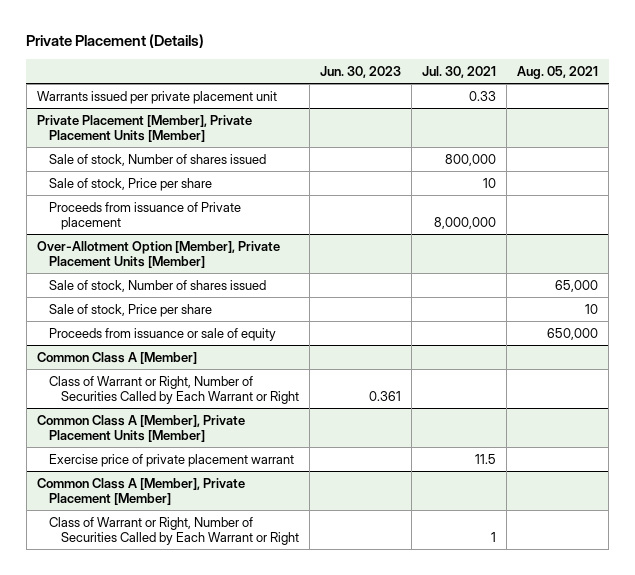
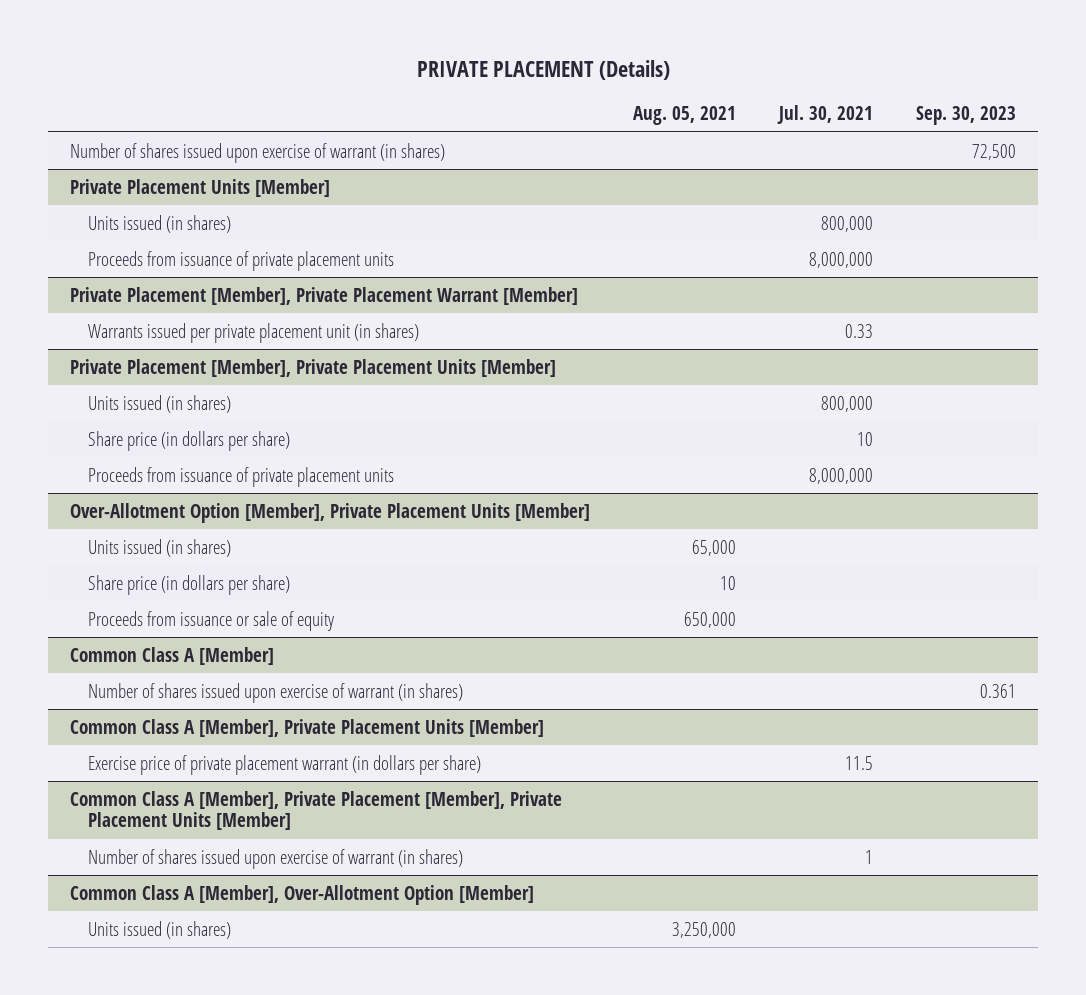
[26,34,205,49] Private Placement (Details) -> [417,60,671,81] PRIVATE PLACEMENT (Details)
[319,66,401,79] Jun. 30, 2023 -> none
none -> [916,106,1017,126] Sep. 30, 2023
[36,90,277,104] Warrants issued per private placement unit -> none
none -> [69,142,445,163] Number of shares issued upon exercise of warrant (in shares)
none -> [69,178,330,197] Private Placement Units [Member]
none -> [88,214,232,233] Units issued (in shares)
none -> [88,250,395,271] Proceeds from issuance of private placement units
none -> [69,286,578,305] Private Placement [Member], Private Placement Warrant [Member]
none -> [88,322,420,343] Warrants issued per private placement unit (in shares)
[48,153,266,166] Sale of stock, Number of shares issued -> none
none -> [88,394,232,413] Units issued (in shares)
[48,177,212,191] Sale of stock, Price per share -> [88,430,291,451] Share price (in dollars per share)
[48,201,241,231] Proceeds from issuance of Private placement -> [88,466,395,487] Proceeds from issuance of private placement units
[48,279,266,292] Sale of stock, Number of shares issued -> none
none -> [88,538,232,557] Units issued (in shares)
[48,303,212,317] Sale of stock, Price per share -> [88,574,291,595] Share price (in dollars per share)
[48,375,299,405] Class of Warrant or Right, Number of Securities Called by Each Warrant or Right -> [88,682,464,703] Number of shares issued upon exercise of warrant (in shares)
[48,453,294,467] Exercise price of private placement warrant -> [88,754,482,775] Exercise price of private placement warrant (in dollars per share)
[36,477,245,506] Common Class A [Member], Private Placement [Member] -> [69,790,562,831] Common Class A [Member], Private Placement [Member], Private Placement Units [Member]
[48,516,299,546] Class of Warrant or Right, Number of Securities Called by Each Warrant or Right -> [88,848,464,869] Number of shares issued upon exercise of warrant (in shares)
none -> [69,884,534,905] Common Class A [Member], Over-Allotment Option [Member]
none -> [88,920,232,939] Units issued (in shares)

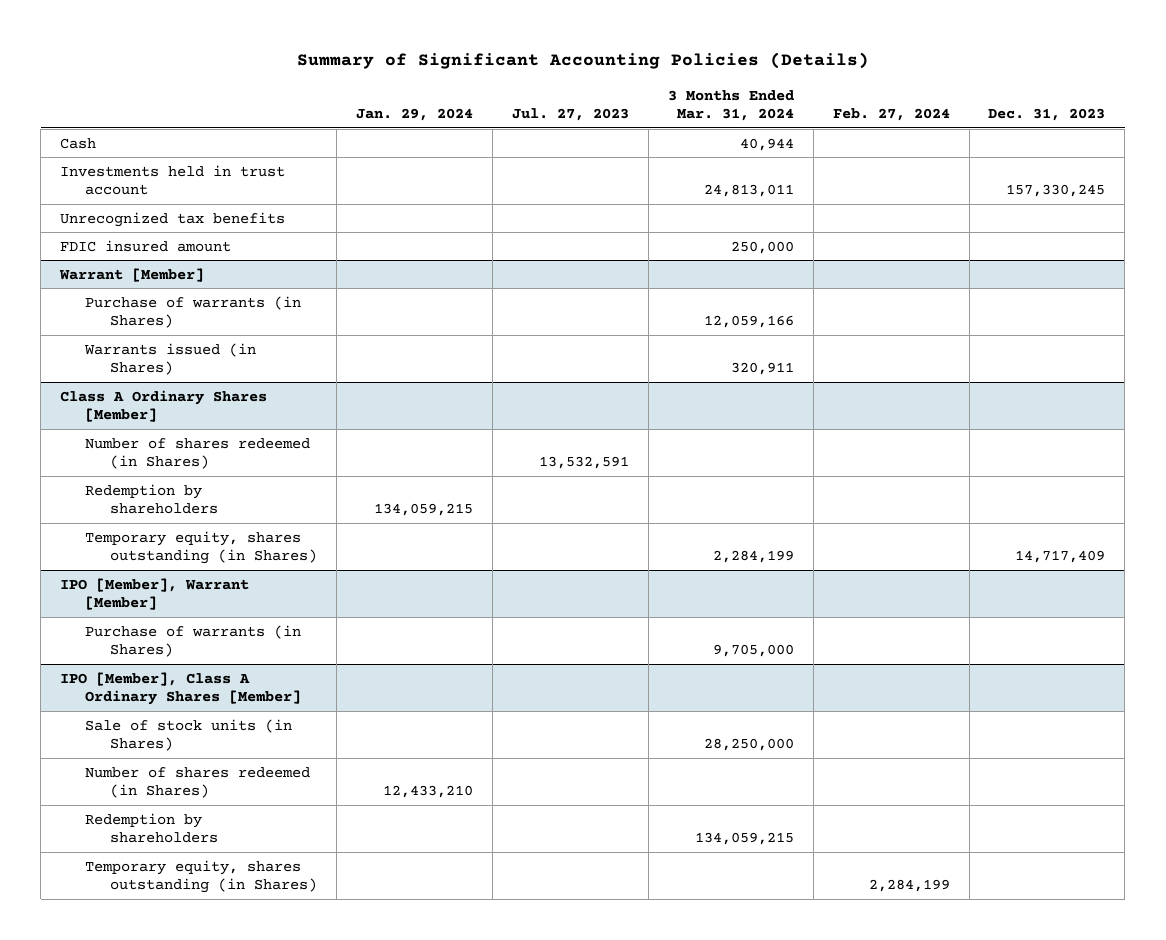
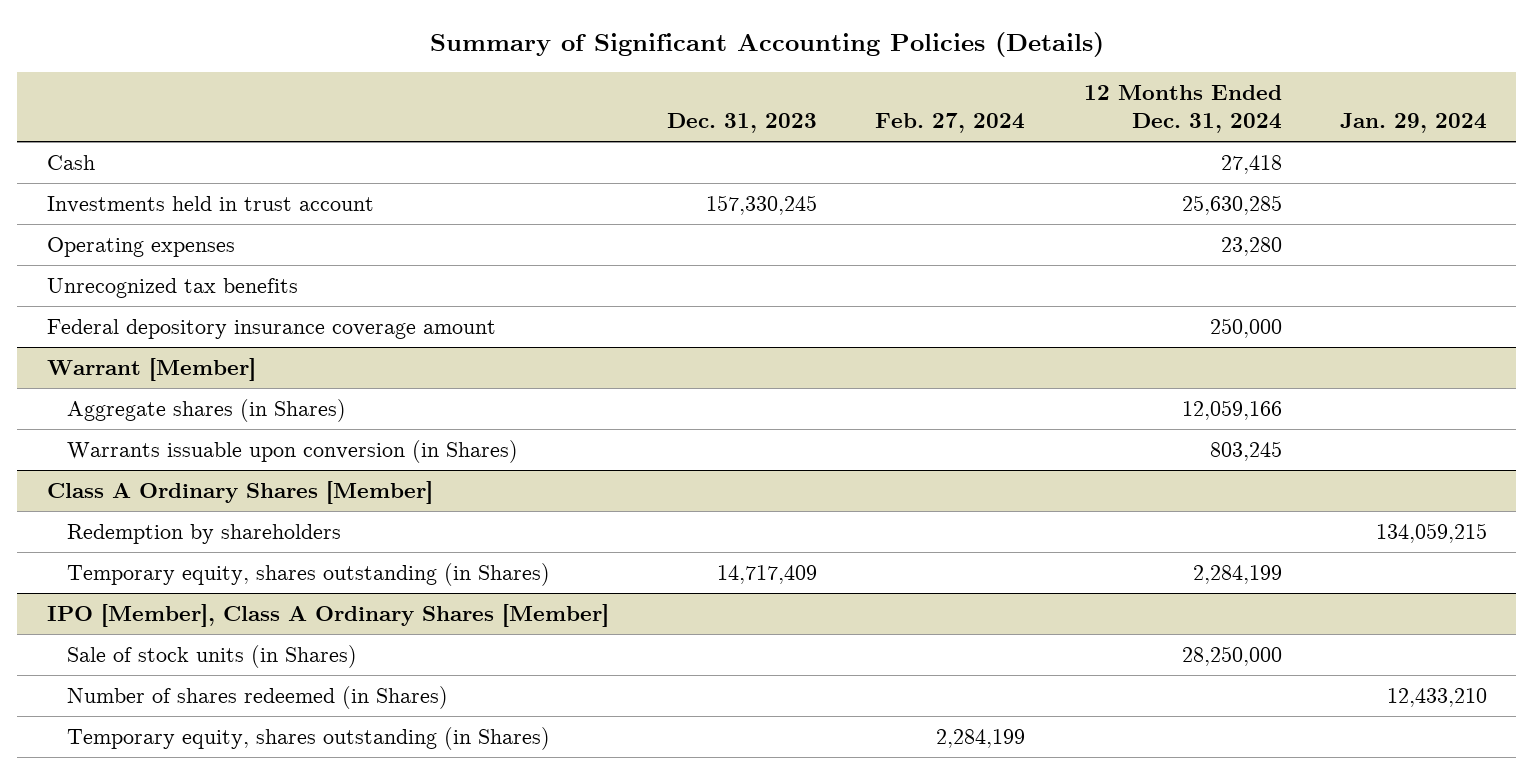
[511,108,629,122] Jul. 27, 2023 -> none
[667,89,794,122] 3 Months Ended Mar. 31, 2024 -> none
none -> [1083,85,1282,133] 12 Months Ended Dec. 31, 2024
none -> [46,236,235,257] Operating expenses
[60,239,232,252] FDIC insured amount -> [46,318,496,339] Federal depository insurance coverage amount
[85,295,302,329] Purchase of warrants (in Shares) -> none
[84,342,257,376] Warrants issued (in Shares) -> none
none -> [67,398,347,422] Aggregate shares (in Shares)
none -> [67,439,519,463] Warrants issuable upon conversion (in Shares)
[85,437,311,470] Number of shares redeemed (in Shares) -> none
[60,577,250,611] IPO [Member], Warrant [Member] -> none
[85,624,302,658] Purchase of warrants (in Shares) -> none
[85,812,218,844] Redemption by shareholders -> none

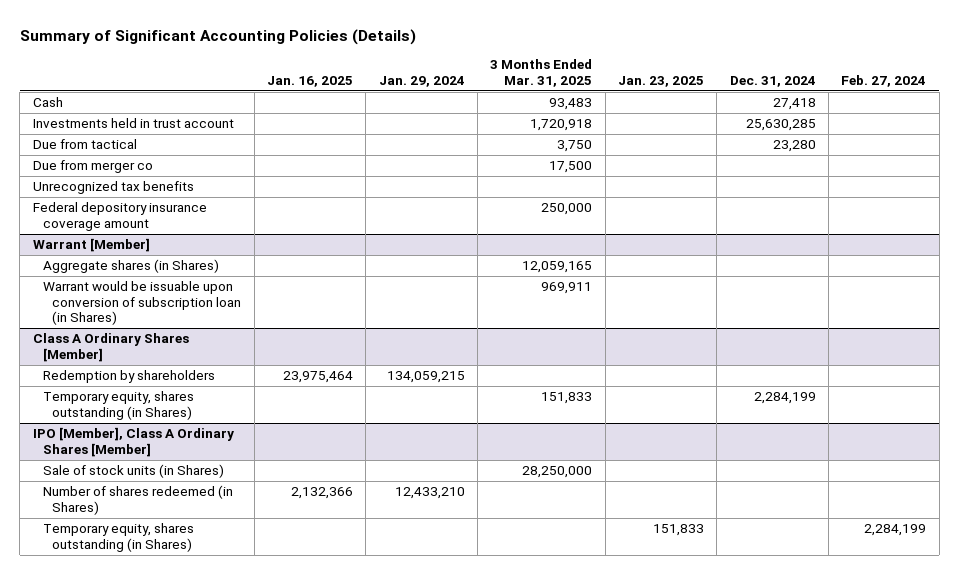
[667,112,818,133] Dec. 31, 2023 -> none
[1083,85,1282,133] 12 Months Ended Dec. 31, 2024 -> none
none -> [266,75,353,87] Jan. 16, 2025
none -> [490,59,593,87] 3 Months Ended Mar. 31, 2025
none -> [617,75,704,87] Jan. 23, 2025
none -> [729,75,816,87] Dec. 31, 2024
[46,236,235,257] Operating expenses -> none
none -> [32,139,137,150] Due from tactical
none -> [32,160,153,174] Due from merger co
[67,439,519,463] Warrants issuable upon conversion (in Shares) -> [42,281,242,326] Warrant would be issuable upon conversion of subscription loan (in Shares)

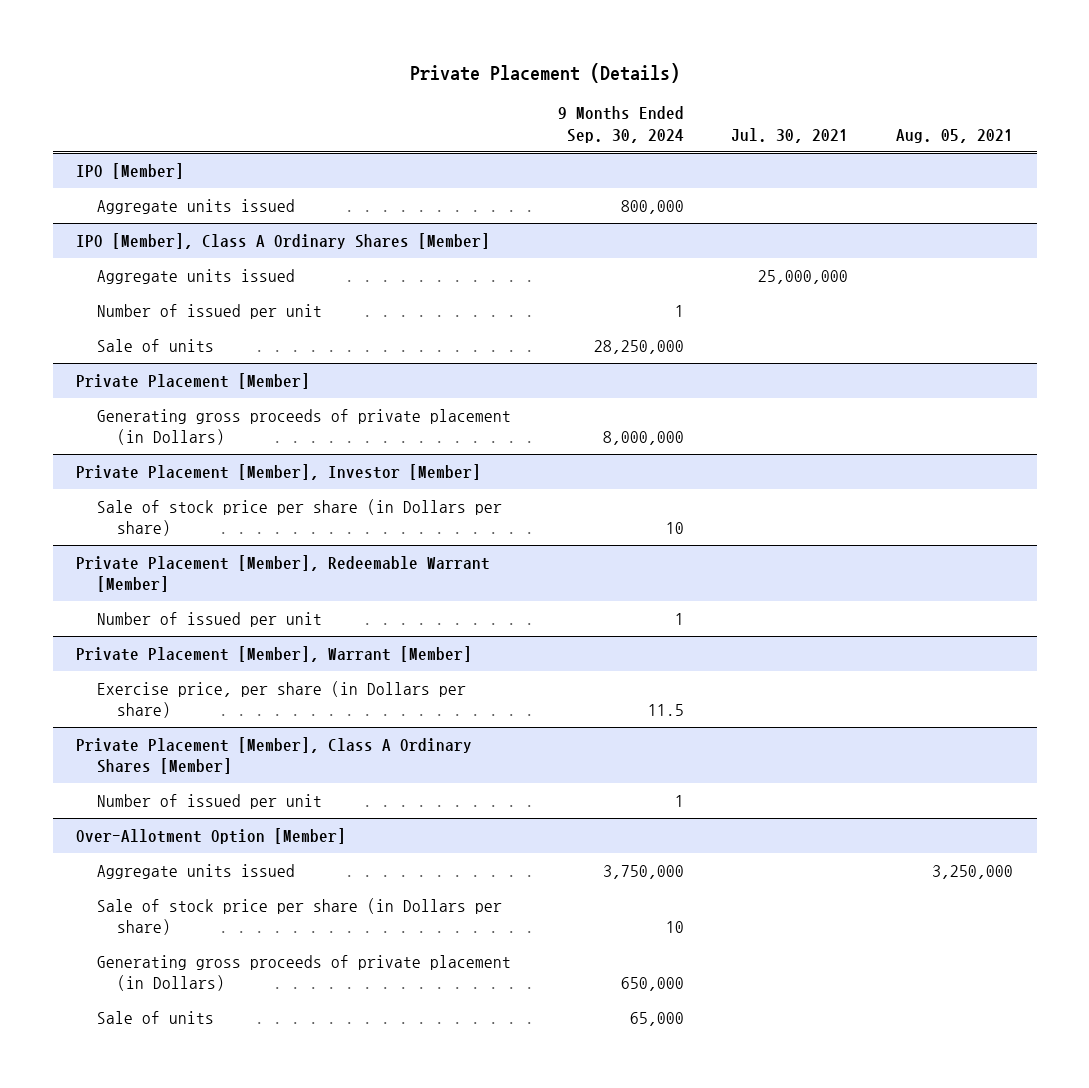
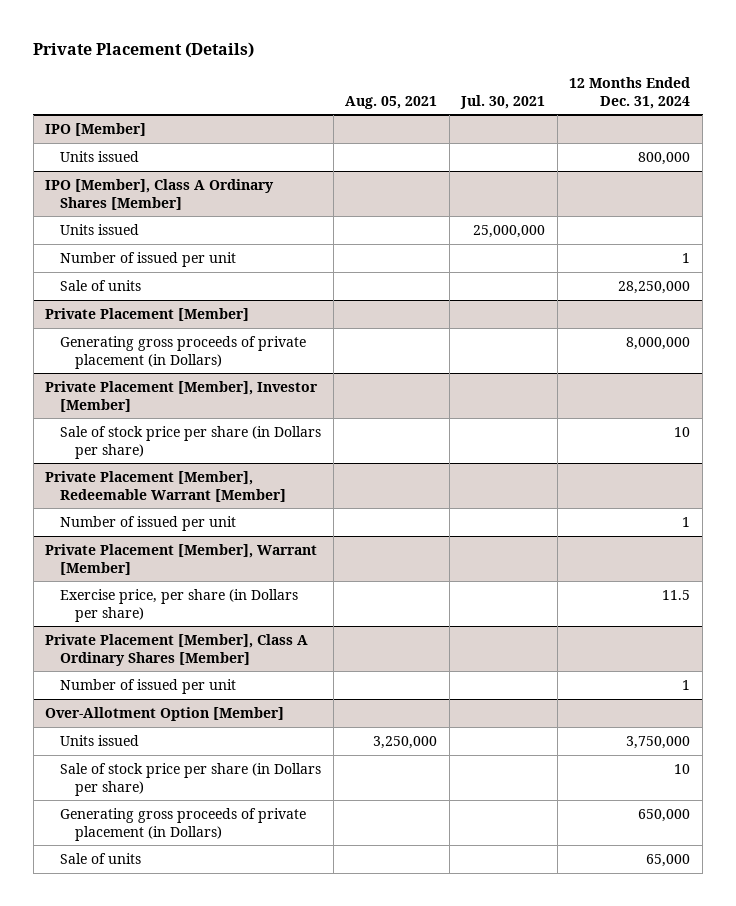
[558,106,685,143] 9 Months Ended Sep. 30, 2024 -> none
none -> [569,76,691,109] 12 Months Ended Dec. 31, 2024
[96,198,295,214] Aggregate units issued -> [60,150,140,162] Units issued
[96,268,295,284] Aggregate units issued -> [60,223,140,235] Units issued
[96,863,295,879] Aggregate units issued -> [60,734,140,746] Units issued

